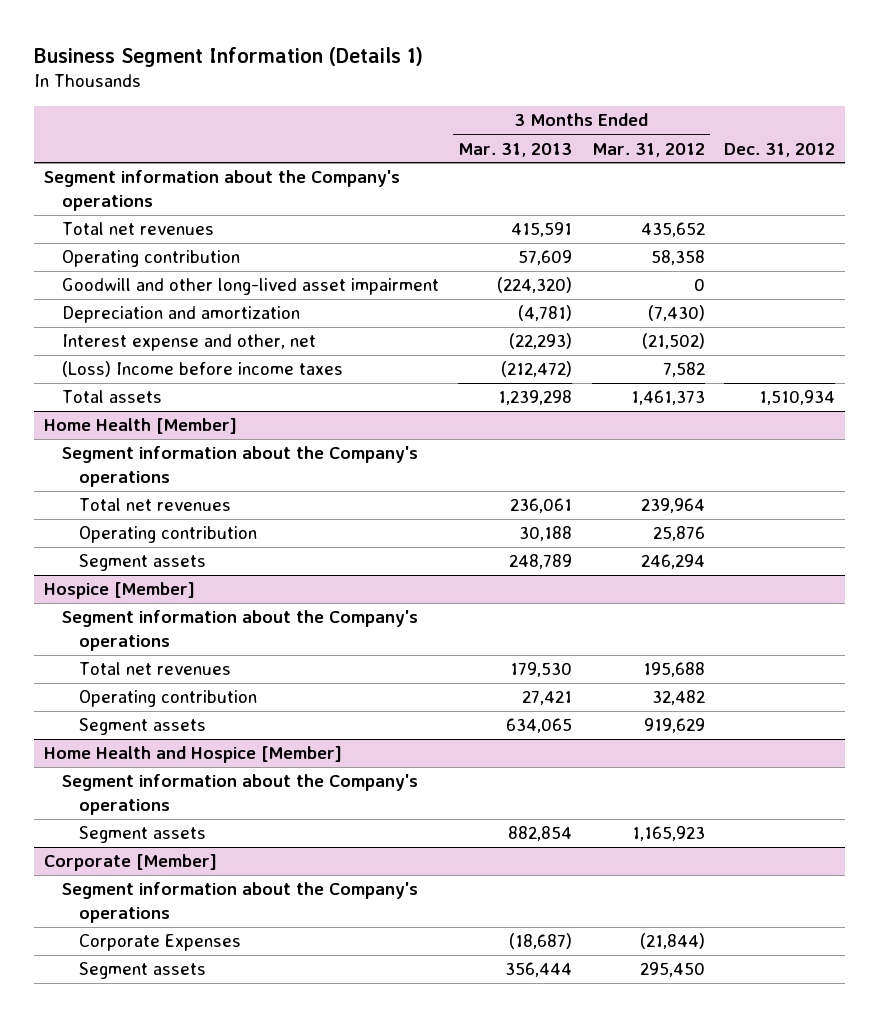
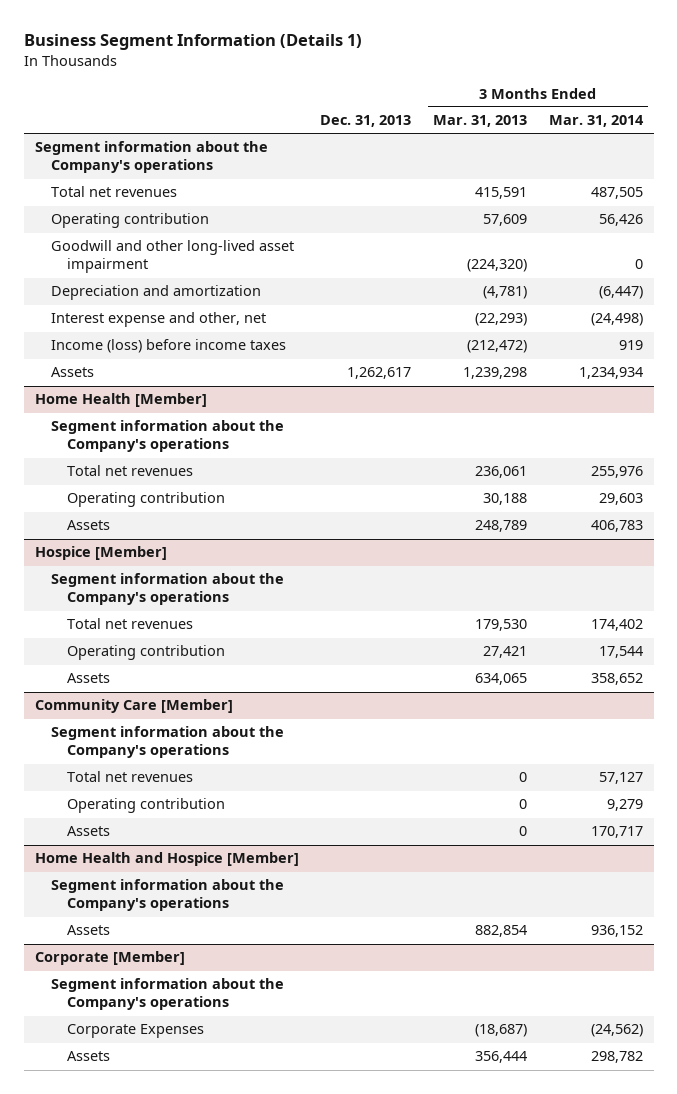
[591,142,705,157] Mar. 31, 2012 -> none
[724,142,836,157] Dec. 31, 2012 -> none
none -> [320,115,412,128] Dec. 31, 2013
none -> [548,115,644,128] Mar. 31, 2014
[61,361,343,378] (Loss) Income before income taxes -> [50,339,286,354] Income (loss) before income taxes
[61,390,162,404] Total assets -> [50,367,94,378] Assets
[79,554,207,572] Segment assets -> [66,520,110,531] Assets
[79,718,207,736] Segment assets -> [66,673,110,684] Assets
none -> [34,699,233,714] Community Care [Member]
none -> [50,726,284,759] Segment information about the Company's operations
none -> [66,771,193,783] Total net revenues
none -> [66,798,225,814] Operating contribution
none -> [66,826,110,837] Assets
[79,826,207,844] Segment assets -> [66,925,110,936] Assets
[79,962,207,980] Segment assets -> [66,1051,110,1062] Assets

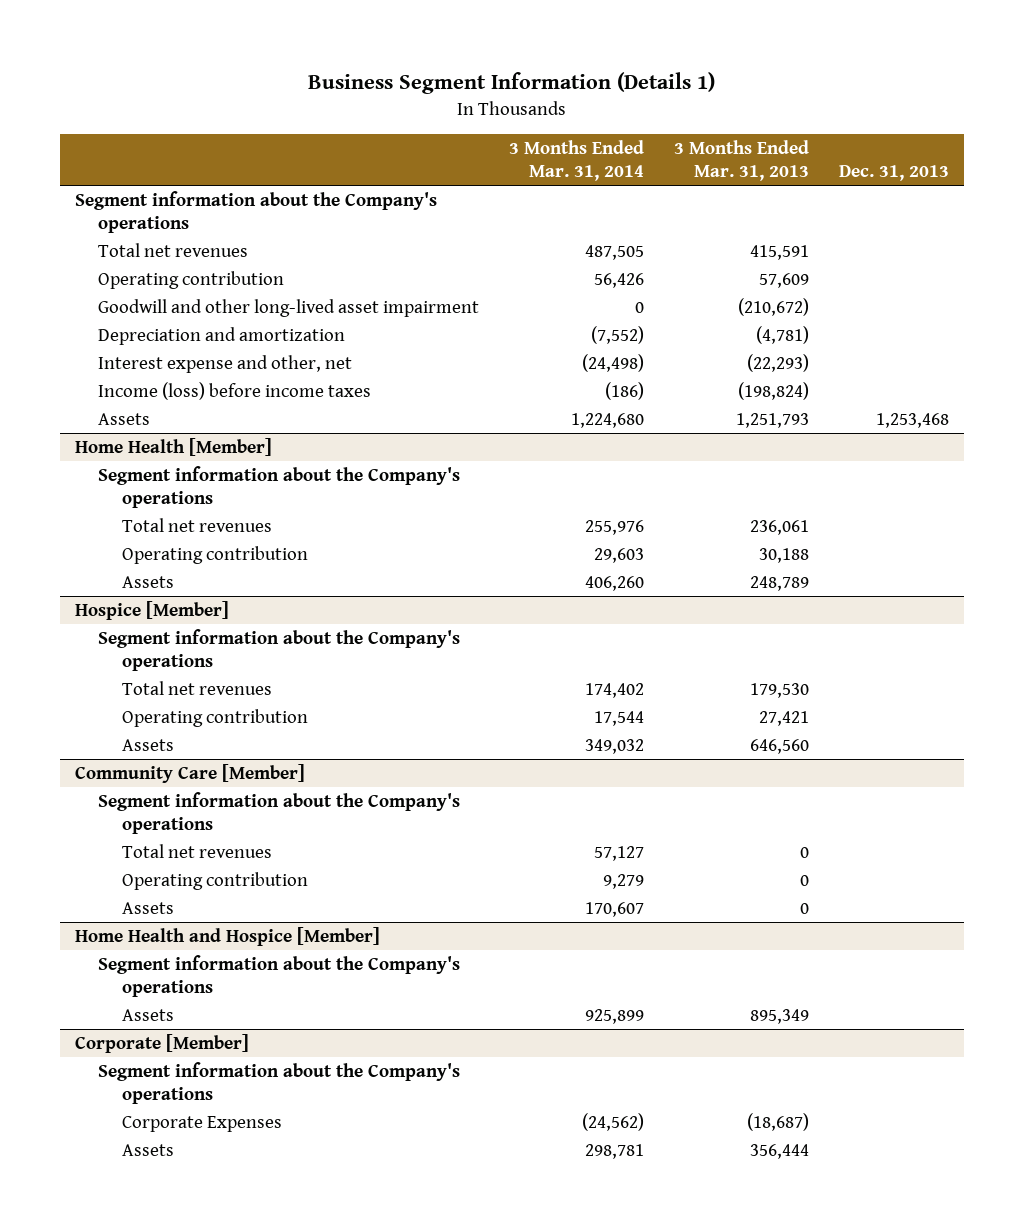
[467,259,528,273] (224,320) -> [737,297,809,316] (210,672)
[598,286,643,300] (6,447) -> [591,325,645,344] (7,552)
[467,340,528,354] (212,472) -> [737,381,809,400] (198,824)
[618,340,643,351] 919 -> [605,381,645,400] (186)
[347,367,412,380] 1,262,617 -> [875,412,949,428] 1,253,468
[463,367,528,380] 1,239,298 -> [735,412,809,428] 1,251,793
[578,367,643,380] 1,234,934 -> [571,412,645,428] 1,224,680
[590,520,643,533] 406,783 -> [585,575,645,591] 406,260
[475,673,528,686] 634,065 -> [749,738,809,754] 646,560
[590,673,643,686] 358,652 -> [585,738,645,754] 349,032
[590,826,643,839] 170,717 -> [585,901,645,917] 170,607
[475,925,528,938] 882,854 -> [749,1008,809,1024] 895,349
[590,925,643,938] 936,152 -> [585,1008,645,1024] 925,899
[590,1051,643,1064] 298,782 -> [585,1143,645,1159] 298,781

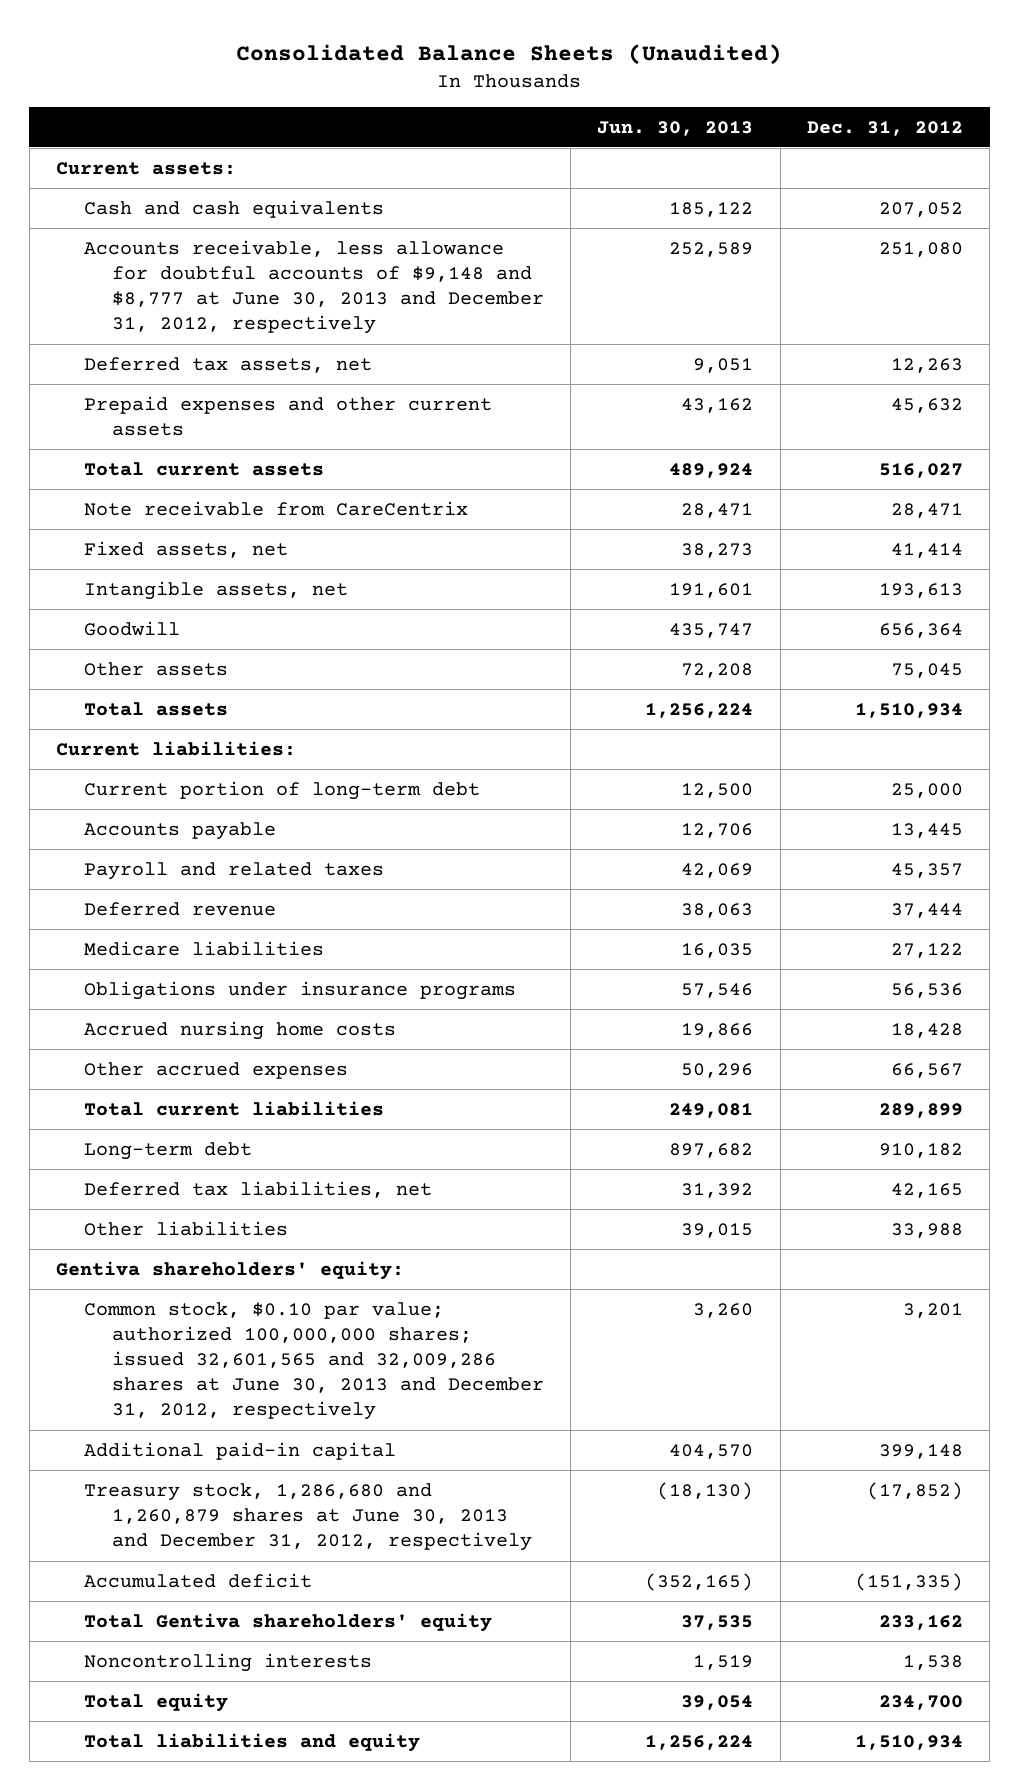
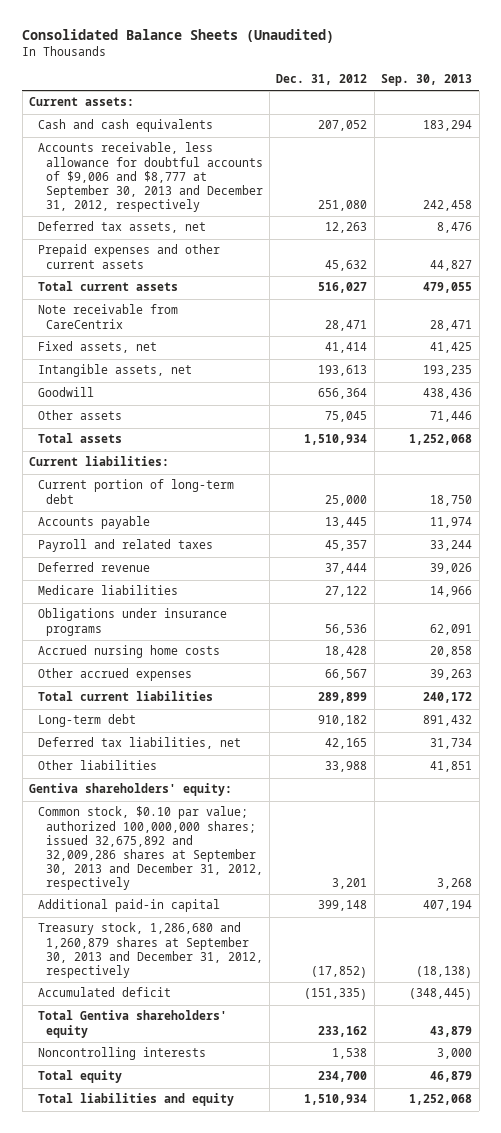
[597,120,754,136] Jun. 30, 2013 -> none
none -> [381,74,473,87] Sep. 30, 2013
[83,239,544,335] Accounts receivable, less allowance for doubtful accounts of $9,148 and $8,777 at June 30, 2013 and December 31, 2012, respectively -> [37,142,263,212] Accounts receivable, less allowance for doubtful accounts of $9,006 and $8,777 at September 30, 2013 and December 31, 2012, respectively
[83,1301,544,1421] Common stock, $0.10 par value; authorized 100,000,000 shares; issued 32,601,565 and 32,009,286 shares at June 30, 2013 and December 31, 2012, respectively -> [37,806,263,890] Common stock, $0.10 par value; authorized 100,000,000 shares; issued 32,675,892 and 32,009,286 shares at September 30, 2013 and December 31, 2012, respectively
[83,1482,532,1552] Treasury stock, 1,286,680 and 1,260,879 shares at June 30, 2013 and December 31, 2012, respectively -> [37,922,263,978] Treasury stock, 1,286,680 and 1,260,879 shares at September 30, 2013 and December 31, 2012, respectively

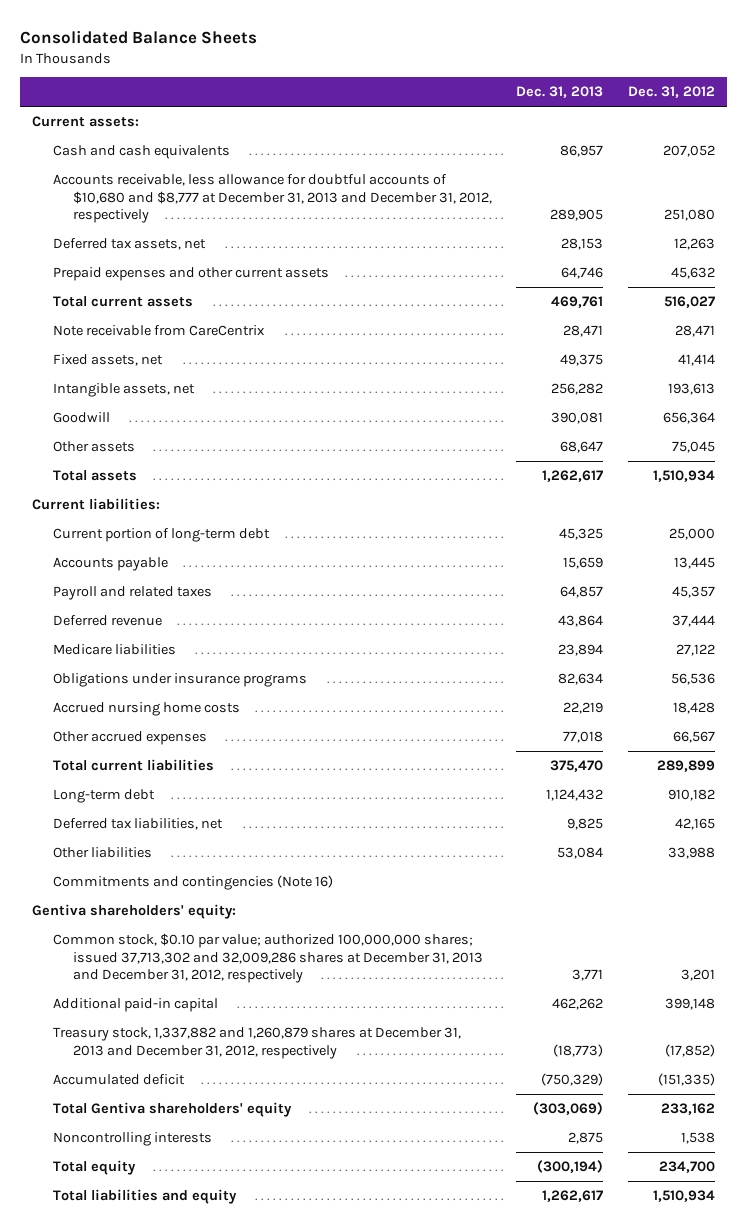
[22,29,335,44] Consolidated Balance Sheets (Unaudited) -> [20,29,258,44] Consolidated Balance Sheets
[381,74,473,87] Sep. 30, 2013 -> none
none -> [516,86,604,99] Dec. 31, 2013
[37,142,263,212] Accounts receivable, less allowance for doubtful accounts of $9,006 and $8,777 at September 30, 2013 and December 31, 2012, respectively -> [52,174,493,224] Accounts receivable, less allowance for doubtful accounts of $10,680 and $8,777 at December 31, 2013 and December 31, 2012, respectively
none -> [52,875,333,891] Commitments and contingencies (Note 16)
[37,806,263,890] Common stock, $0.10 par value; authorized 100,000,000 shares; issued 32,675,892 and 32,009,286 shares at September 30, 2013 and December 31, 2012, respectively -> [52,933,484,984] Common stock, $0.10 par value; authorized 100,000,000 shares; issued 37,713,302 and 32,009,286 shares at December 31, 2013 and December 31, 2012, respectively
[37,922,263,978] Treasury stock, 1,286,680 and 1,260,879 shares at September 30, 2013 and December 31, 2012, respectively -> [52,1027,461,1059] Treasury stock, 1,337,882 and 1,260,879 shares at December 31, 2013 and December 31, 2012, respectively

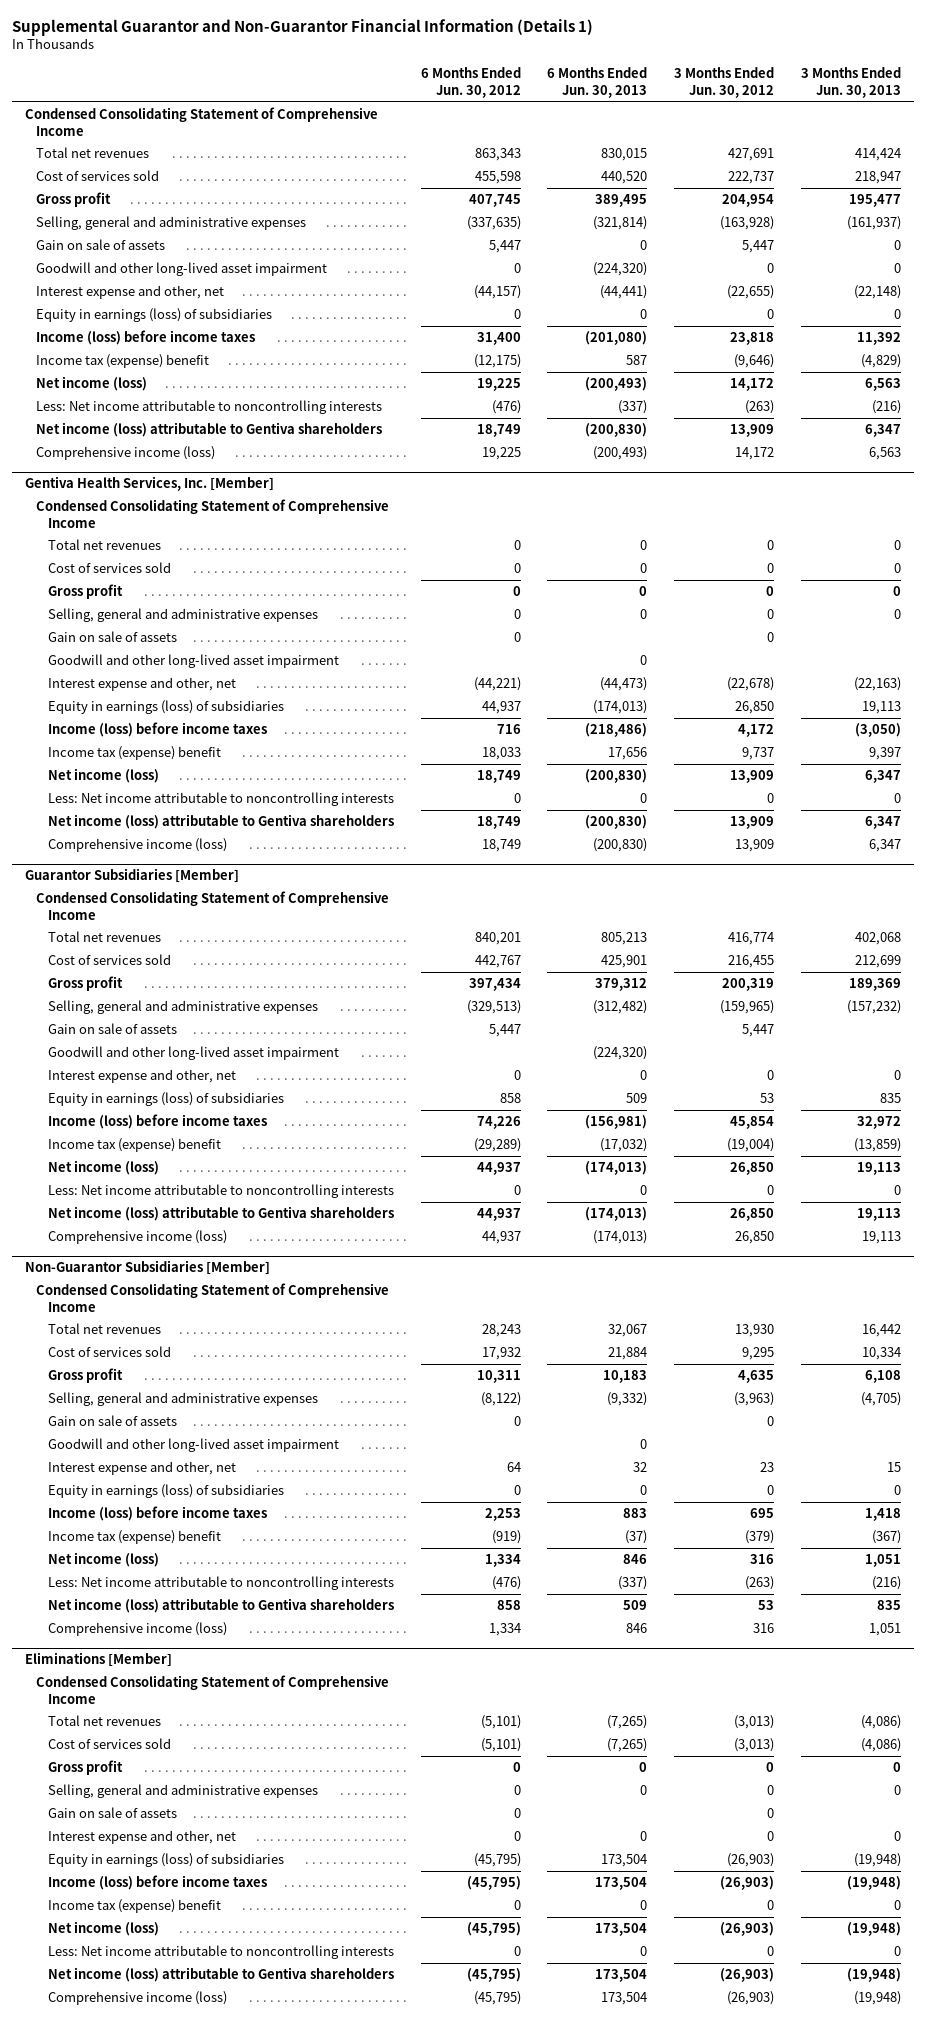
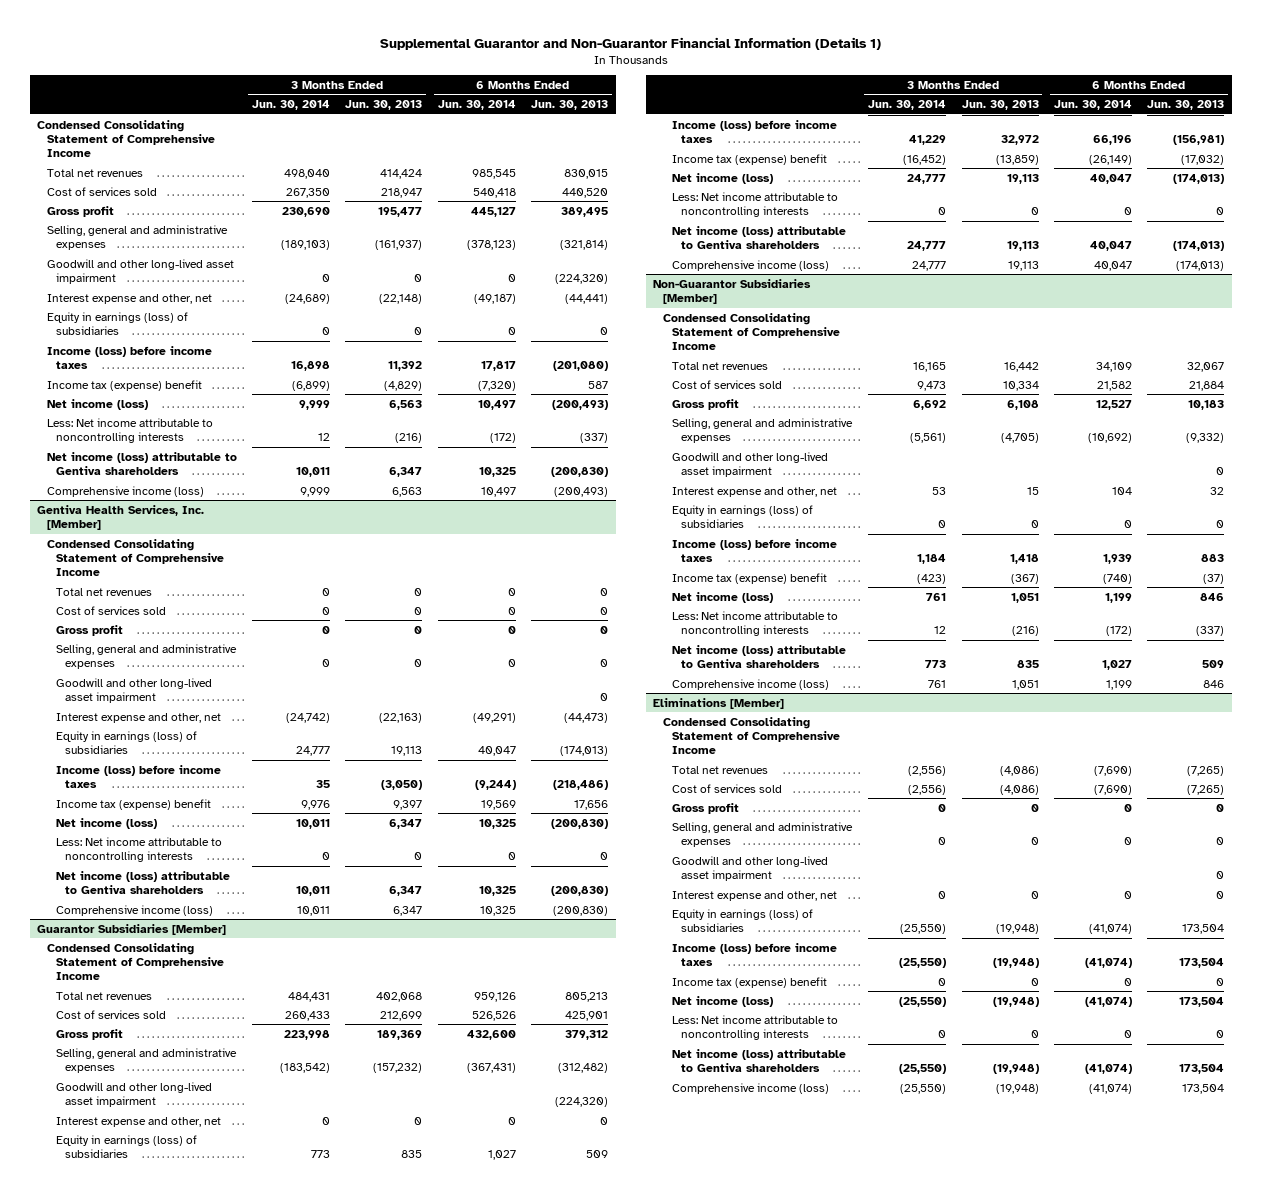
[420,67,521,98] 6 Months Ended Jun. 30, 2012 -> none
[674,67,775,98] 3 Months Ended Jun. 30, 2012 -> none
none -> [251,100,330,111] Jun. 30, 2014
none -> [437,100,516,111] Jun. 30, 2014
[36,239,166,251] Gain on sale of assets -> none
[47,631,177,643] Gain on sale of assets -> none
[47,1023,177,1035] Gain on sale of assets -> none
[47,1415,177,1427] Gain on sale of assets -> none
[47,1807,177,1819] Gain on sale of assets -> none
none -> [671,855,828,882] Goodwill and other long-lived asset impairment

